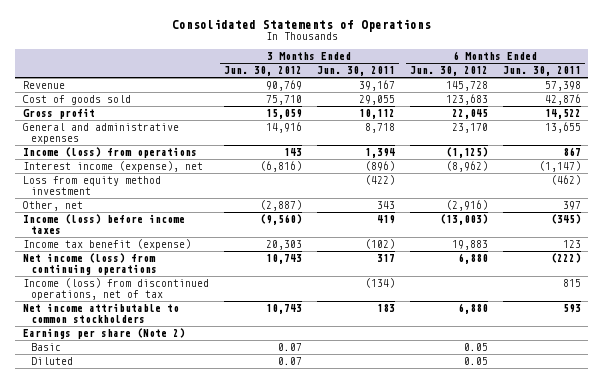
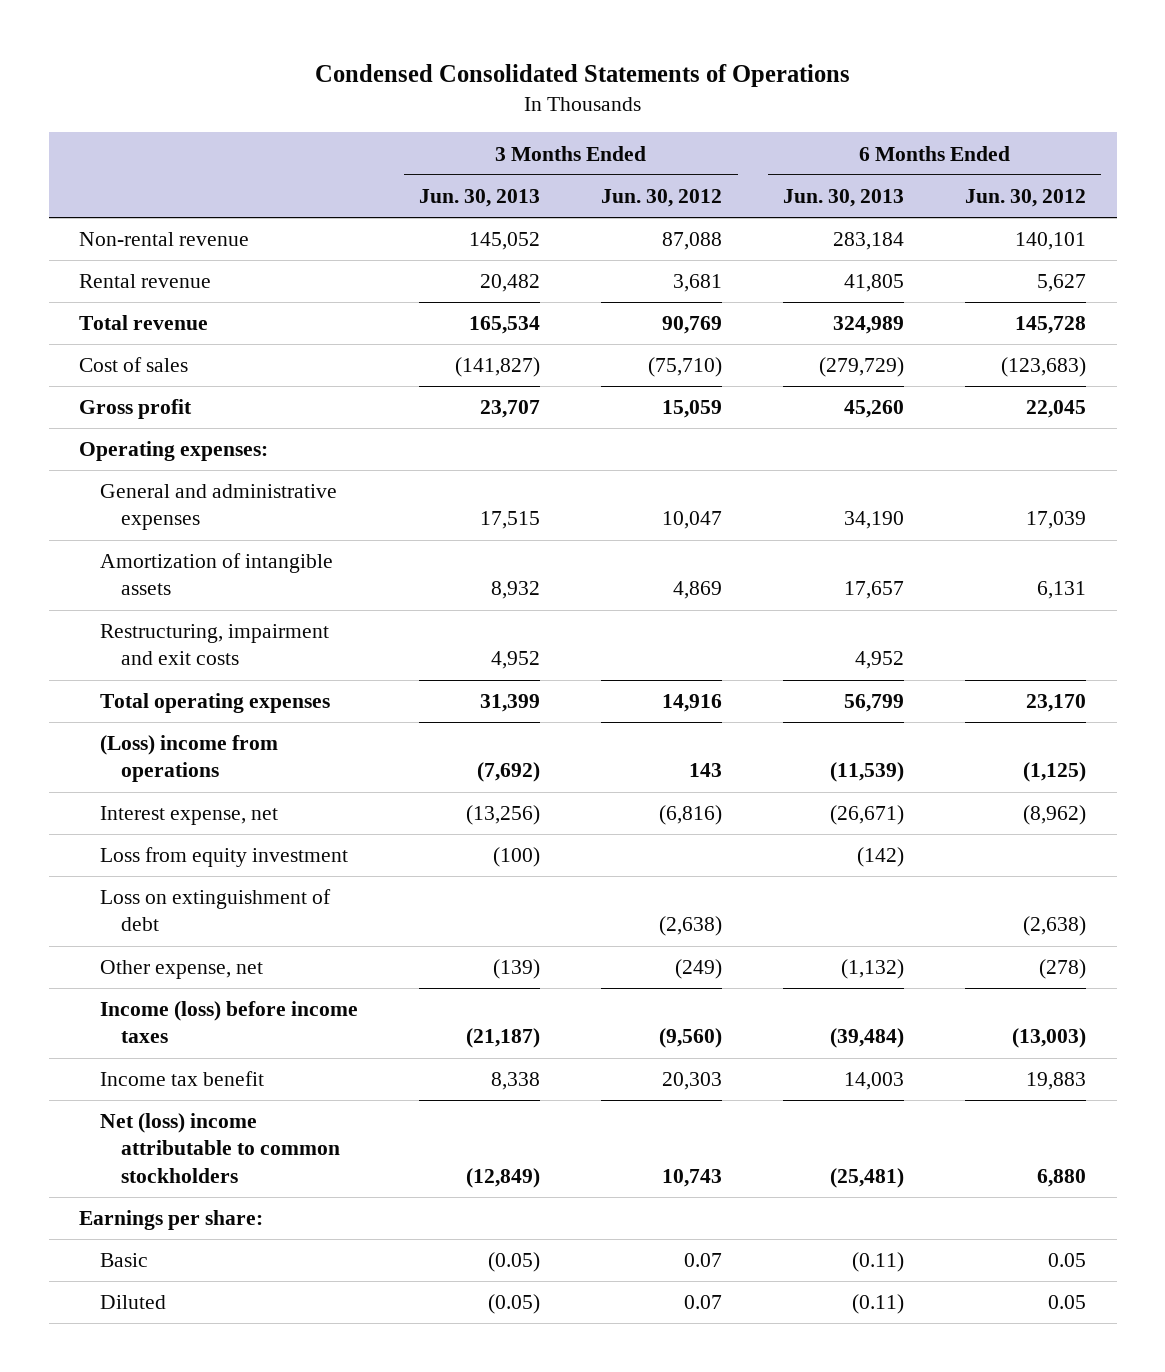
[171,18,431,32] Consolidated Statements of Operations -> [314,63,850,87] Condensed Consolidated Statements of Operations
[316,66,395,77] Jun. 30, 2011 -> none
[502,66,581,77] Jun. 30, 2011 -> none
none -> [419,189,541,208] Jun. 30, 2013
none -> [783,189,905,208] Jun. 30, 2013
none -> [79,232,250,247] Non-rental revenue
none -> [79,274,212,289] Rental revenue
[22,81,65,90] Revenue -> [79,315,209,331] Total revenue
[22,95,131,106] Cost of goods sold -> [79,357,189,373] Cost of sales
[265,95,302,106] 75,710 -> [648,357,723,378] (75,710)
[445,94,488,106] 123,683 -> [1001,357,1087,378] (123,683)
none -> [79,441,269,462] Operating expenses:
[265,122,302,134] 14,916 -> [662,511,723,530] 10,047
[451,123,488,134] 23,170 -> [1026,511,1087,530] 17,039
none -> [100,553,334,596] Amortization of intangible assets
none -> [100,624,330,666] Restructuring, impairment and exit costs
none -> [100,693,331,714] Total operating expenses
[22,147,197,159] Income (loss) from operations -> [100,735,279,783] (Loss) income from operations
[22,161,203,173] Interest income (expense), net -> [100,806,279,826] Interest expense, net
[22,176,161,195] Loss from equity method investment -> [100,847,349,868] Loss from equity investment
none -> [100,889,332,932] Loss on extinguishment of debt
[22,201,83,212] Other, net -> [100,960,264,980] Other expense, net
[259,200,302,212] (2,887) -> [675,959,723,980] (249)
[445,200,488,212] (2,916) -> [1039,959,1087,980] (278)
[22,253,158,275] Net income (loss) from continuing operations -> none
[22,278,209,300] Income (loss) from discontinued operations, net of tax -> none
[22,239,191,251] Income tax benefit (expense) -> [100,1071,265,1087] Income tax benefit
[22,303,179,323] Net income attributable to common stockholders -> [100,1113,341,1183] Net (loss) income attributable to common stockholders
[22,328,185,340] Earnings per share (Note 2) -> [79,1210,264,1231] Earnings per share:

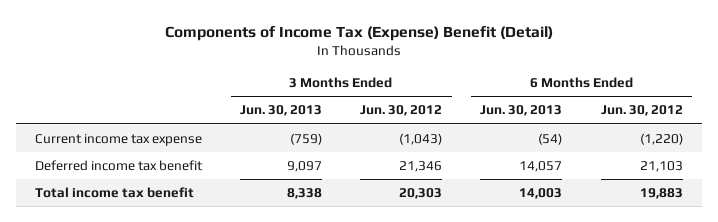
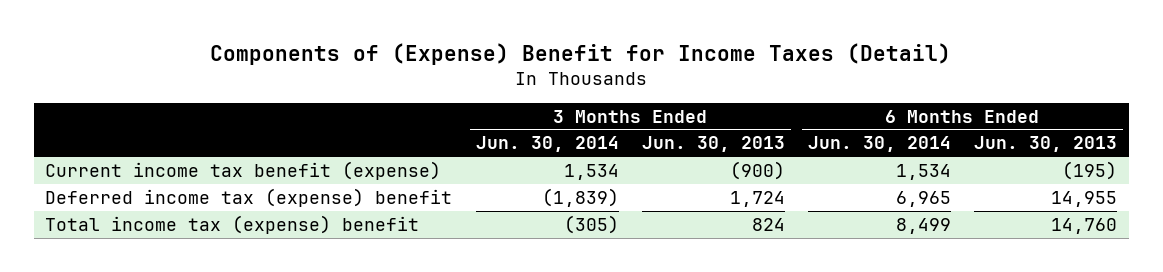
[164,26,553,42] Components of Income Tax (Expense) Benefit (Detail) -> [210,43,952,66] Components of (Expense) Benefit for Income Taxes (Detail)
[360,105,443,117] Jun. 30, 2012 -> none
[600,105,683,117] Jun. 30, 2012 -> none
none -> [475,136,619,153] Jun. 30, 2014
none -> [807,136,951,153] Jun. 30, 2014
[35,134,203,147] Current income tax expense -> [45,160,442,180] Current income tax benefit (expense)
[290,133,323,146] (759) -> [729,160,785,180] (900)
[538,133,563,146] (54) -> [1062,160,1118,180] (195)
[35,160,204,172] Deferred income tax benefit -> [45,187,453,207] Deferred income tax (expense) benefit
[287,161,323,173] 9,097 -> [729,190,785,207] 1,724
[519,161,563,173] 14,057 -> [1051,190,1118,207] 14,955
[35,187,195,199] Total income tax benefit -> [45,214,420,234] Total income tax (expense) benefit
[287,188,323,200] 8,338 -> [751,217,785,231] 824
[519,188,563,200] 14,003 -> [1051,217,1118,234] 14,760

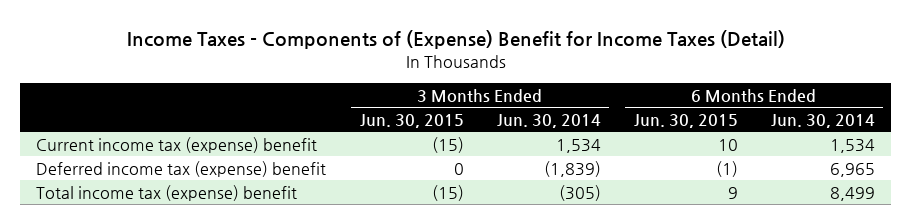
[210,43,952,66] Components of (Expense) Benefit for Income Taxes (Detail) -> [126,29,785,49] Income Taxes - Components of (Expense) Benefit for Income Taxes (Detail)
[641,136,785,153] Jun. 30, 2013 -> none
[974,136,1118,153] Jun. 30, 2013 -> none
none -> [359,113,464,128] Jun. 30, 2015
none -> [633,113,738,128] Jun. 30, 2015
[45,160,442,180] Current income tax benefit (expense) -> [36,136,318,153] Current income tax (expense) benefit

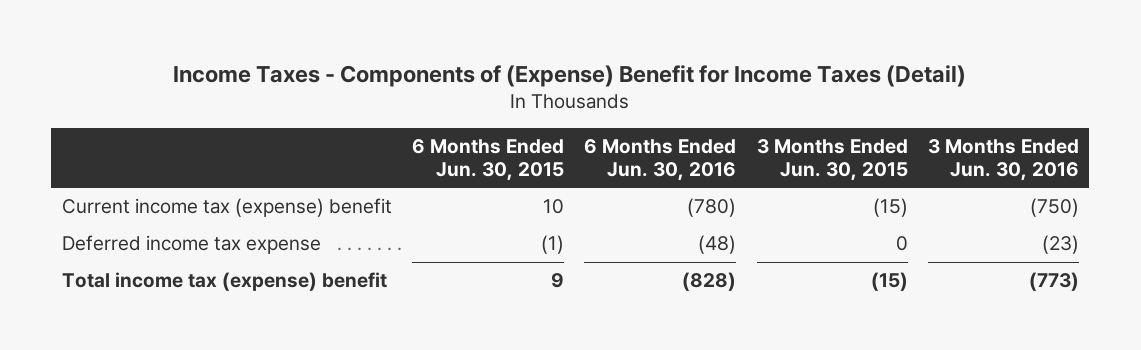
[496,113,601,128] Jun. 30, 2014 -> none
[770,113,875,128] Jun. 30, 2014 -> none
none -> [584,139,737,182] 6 Months Ended Jun. 30, 2016
none -> [928,139,1080,182] 3 Months Ended Jun. 30, 2016
[36,160,327,177] Deferred income tax (expense) benefit -> [61,235,321,255] Deferred income tax expense

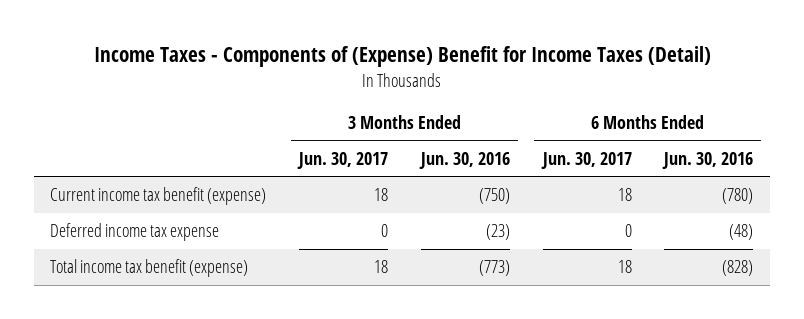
[412,139,565,182] 6 Months Ended Jun. 30, 2015 -> none
[756,139,908,182] 3 Months Ended Jun. 30, 2015 -> none
none -> [297,151,389,169] Jun. 30, 2017
none -> [540,151,632,169] Jun. 30, 2017
[61,198,392,218] Current income tax (expense) benefit -> [50,187,267,206] Current income tax benefit (expense)
[61,272,387,292] Total income tax (expense) benefit -> [50,259,249,278] Total income tax benefit (expense)

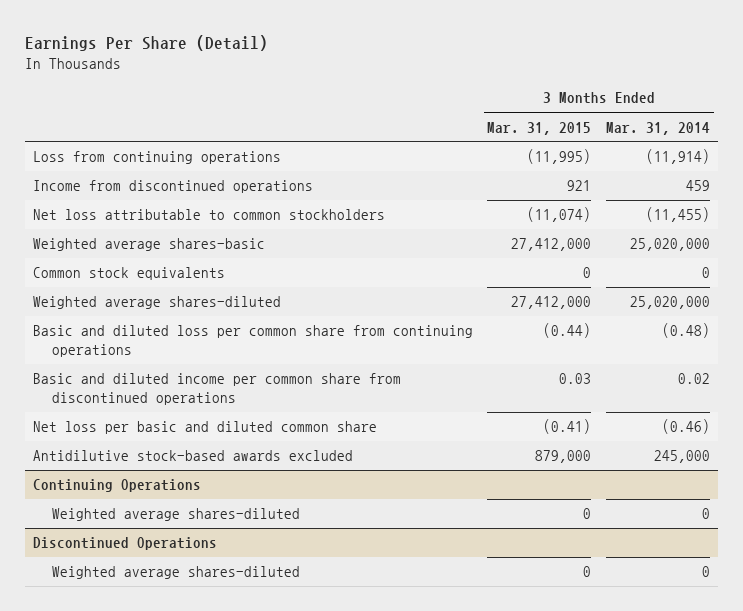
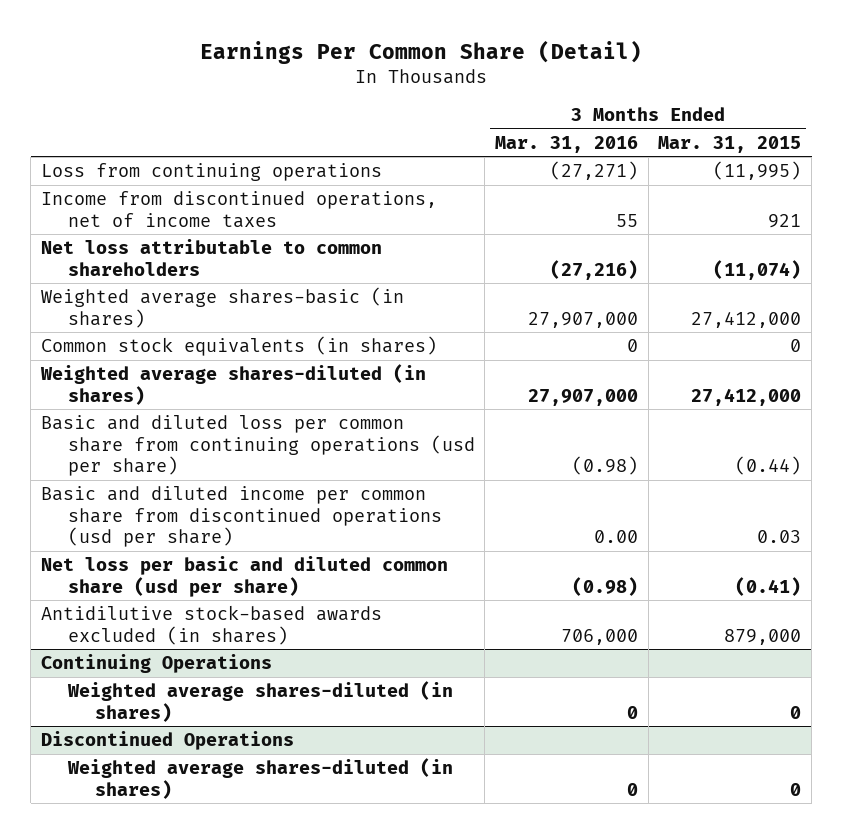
[25,35,269,52] Earnings Per Share (Detail) -> [200,39,643,64] Earnings Per Common Share (Detail)
[606,121,711,135] Mar. 31, 2014 -> none
none -> [495,135,639,153] Mar. 31, 2016
[32,180,313,194] Income from discontinued operations -> [40,191,437,228] Income from discontinued operations, net of income taxes
[32,209,385,221] Net loss attributable to common stockholders -> [40,239,382,276] Net loss attributable to common shareholders
[32,238,265,252] Weighted average shares-basic -> [40,287,404,328] Weighted average shares-basic (in shares)
[32,267,225,281] Common stock equivalents -> [40,336,437,357] Common stock equivalents (in shares)
[32,296,281,310] Weighted average shares-diluted -> [39,364,426,405] Weighted average shares-diluted (in shares)
[32,325,473,358] Basic and diluted loss per common share from continuing operations -> [40,415,475,477] Basic and diluted loss per common share from continuing operations (usd per share)
[32,373,401,406] Basic and diluted income per common share from discontinued operations -> [40,486,442,548] Basic and diluted income per common share from discontinued operations (usd per share)
[32,421,377,435] Net loss per basic and diluted common share -> [40,556,448,597] Net loss per basic and diluted common share (usd per share)
[32,450,353,462] Antidilutive stock-based awards excluded -> [40,605,382,645] Antidilutive stock-based awards excluded (in shares)
[52,508,301,522] Weighted average shares-diluted -> [66,681,453,722] Weighted average shares-diluted (in shares)
[52,566,301,580] Weighted average shares-diluted -> [66,758,453,799] Weighted average shares-diluted (in shares)

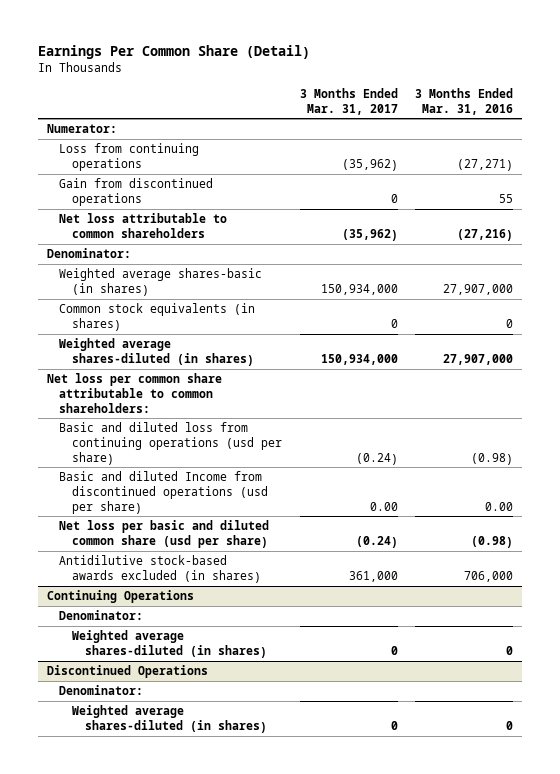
[658,135,802,153] Mar. 31, 2015 -> none
none -> [299,87,398,115] 3 Months Ended Mar. 31, 2017
none -> [46,124,117,134] Numerator:
[40,191,437,228] Income from discontinued operations, net of income taxes -> [59,178,214,206] Gain from discontinued operations
none -> [46,248,131,259] Denominator:
none -> [46,373,222,413] Net loss per common share attributable to common shareholders:
[40,415,475,477] Basic and diluted loss per common share from continuing operations (usd per share) -> [59,422,283,465] Basic and diluted loss from continuing operations (usd per share)
[40,486,442,548] Basic and diluted income per common share from discontinued operations (usd per share) -> [59,471,269,514] Basic and diluted Income from discontinued operations (usd per share)
none -> [59,610,144,621] Denominator:
none -> [59,685,144,696] Denominator:

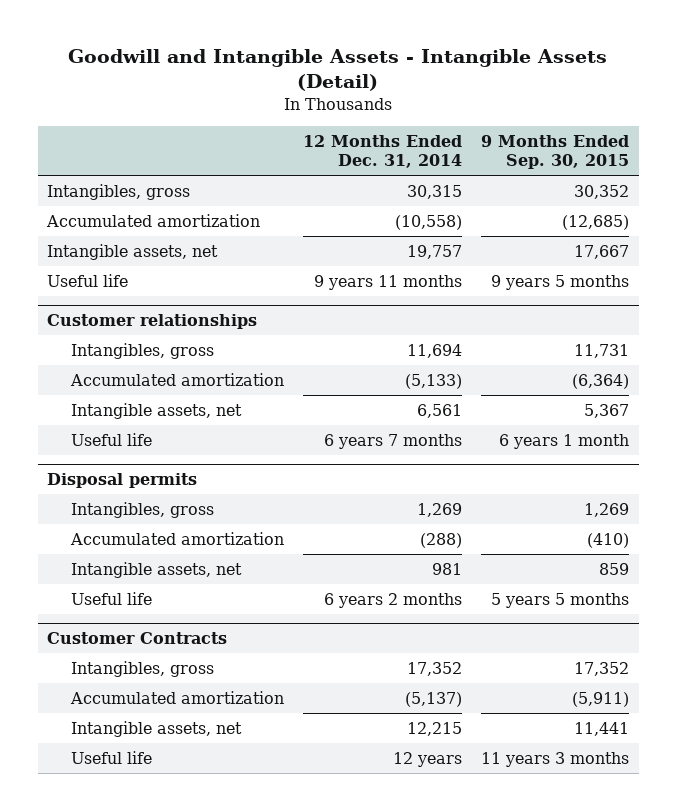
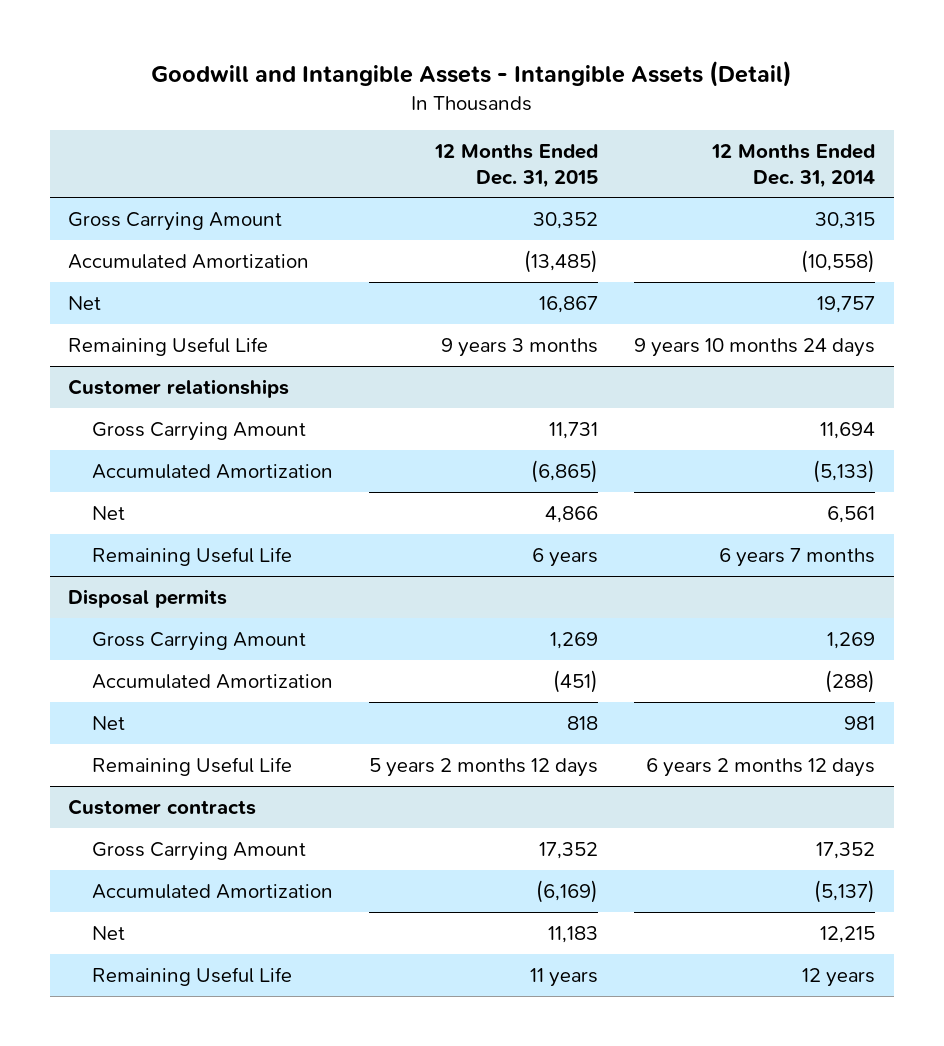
[481,134,630,170] 9 Months Ended Sep. 30, 2015 -> none
none -> [434,143,599,188] 12 Months Ended Dec. 31, 2015
[47,183,191,200] Intangibles, gross -> [68,211,283,231] Gross Carrying Amount
[46,213,261,227] Accumulated amortization -> [68,253,310,269] Accumulated Amortization
[47,243,219,260] Intangible assets, net -> [68,295,102,310] Net
[47,273,129,287] Useful life -> [68,336,269,356] Remaining Useful Life
[314,274,463,290] 9 years 11 months -> [634,337,876,357] 9 years 10 months 24 days
[71,342,215,359] Intangibles, gross -> [91,421,306,441] Gross Carrying Amount
[70,372,285,386] Accumulated amortization -> [91,463,333,479] Accumulated Amortization
[71,402,243,419] Intangible assets, net -> [91,505,125,520] Net
[71,432,153,446] Useful life -> [91,546,292,566] Remaining Useful Life
[71,501,215,518] Intangibles, gross -> [91,631,306,651] Gross Carrying Amount
[70,531,285,545] Accumulated amortization -> [91,673,333,689] Accumulated Amortization
[71,561,243,578] Intangible assets, net -> [91,715,125,730] Net
[71,591,153,605] Useful life -> [91,756,292,776] Remaining Useful Life
[324,592,463,608] 6 years 2 months -> [646,757,876,777] 6 years 2 months 12 days
[47,632,228,645] Customer Contracts -> [68,798,257,815] Customer contracts
[71,660,215,677] Intangibles, gross -> [91,841,306,861] Gross Carrying Amount
[70,690,285,704] Accumulated amortization -> [91,883,333,899] Accumulated Amortization
[71,720,243,737] Intangible assets, net -> [91,925,125,940] Net
[71,750,153,764] Useful life -> [91,966,292,986] Remaining Useful Life

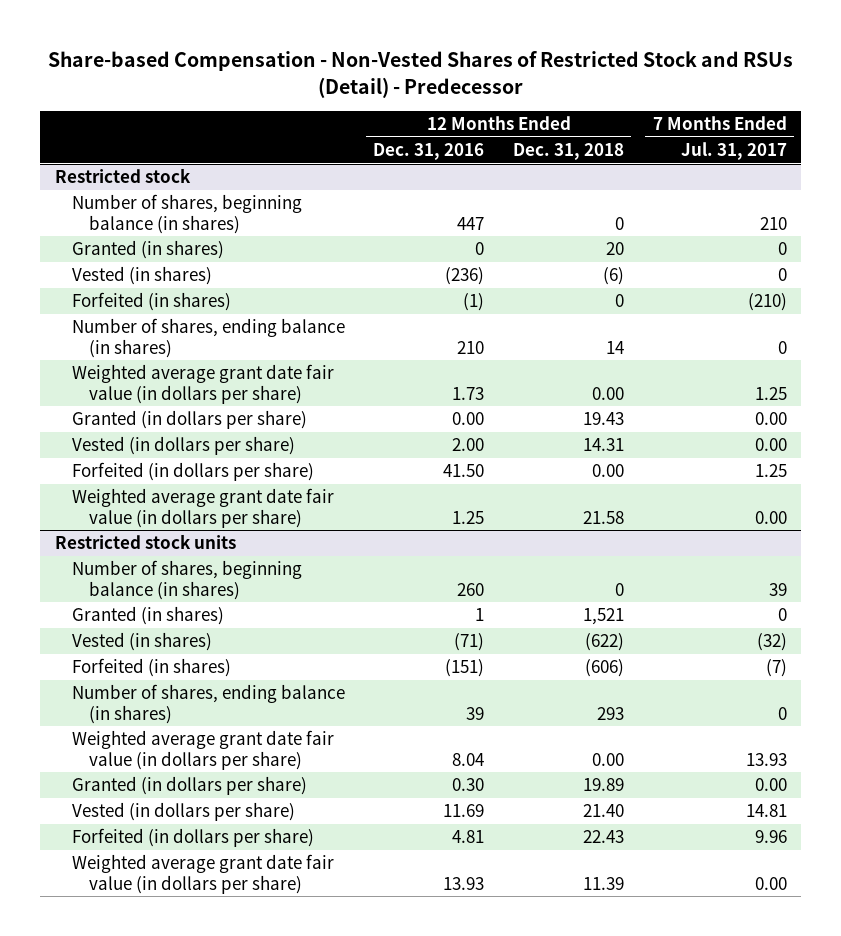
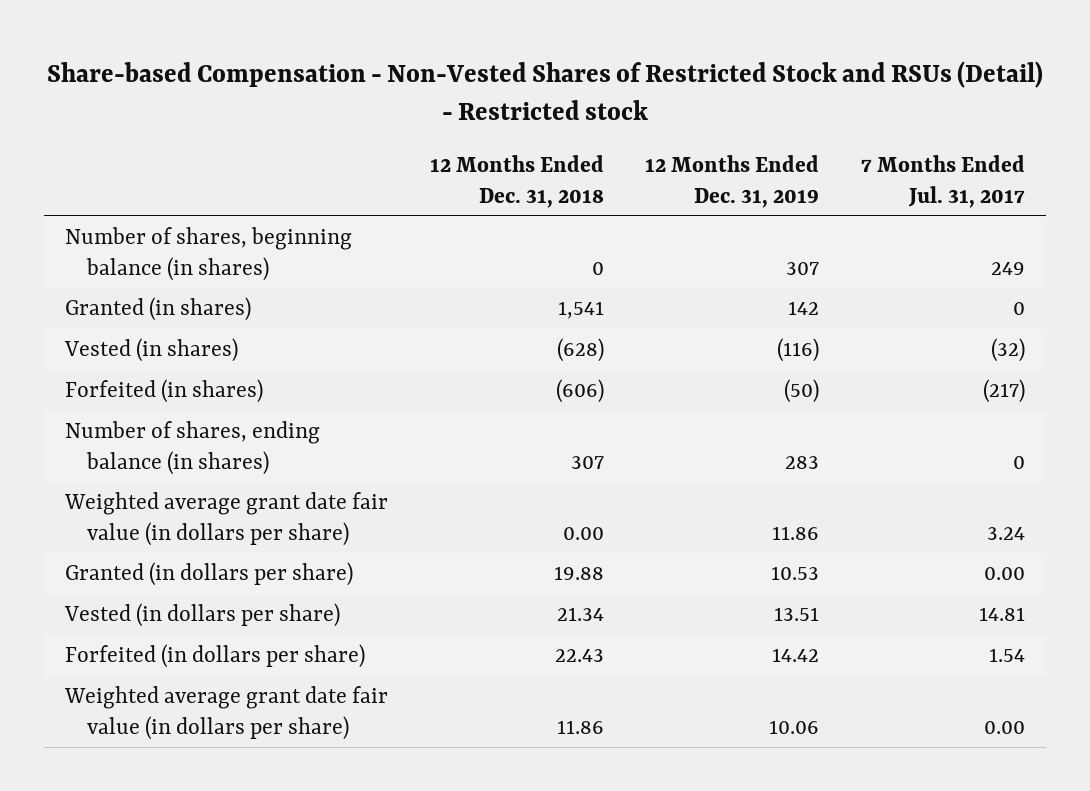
[47,50,793,98] Share-based Compensation - Non-Vested Shares of Restricted Stock and RSUs (Detail) - Predecessor -> [46,60,1043,121] Share-based Compensation - Non-Vested Shares of Restricted Stock and RSUs (Detail) - Restricted stock
[373,143,485,161] Dec. 31, 2016 -> none
none -> [645,155,820,208] 12 Months Ended Dec. 31, 2019
[54,168,191,184] Restricted stock -> none
[54,534,236,550] Restricted stock units -> none
[71,560,302,600] Number of shares, beginning balance (in shares) -> none
[71,606,224,626] Granted (in shares) -> none
[71,632,212,652] Vested (in shares) -> none
[71,658,231,678] Forfeited (in shares) -> none
[71,684,345,724] Number of shares, ending balance (in shares) -> none
[71,730,334,770] Weighted average grant date fair value (in dollars per share) -> none
[71,776,307,796] Granted (in dollars per share) -> none
[71,802,295,822] Vested (in dollars per share) -> none
[71,828,314,848] Forfeited (in dollars per share) -> none
[71,854,334,894] Weighted average grant date fair value (in dollars per share) -> none
[759,216,787,230] 210 -> [991,261,1026,275] 249
[605,242,624,256] 20 -> [557,301,604,320] 1,541
[602,267,624,286] (6) -> [556,338,604,363] (628)
[777,268,787,282] 0 -> [991,338,1026,363] (32)
[614,294,624,308] 0 -> [555,379,604,404] (606)
[747,293,787,312] (210) -> [983,379,1026,404] (217)
[605,340,624,354] 14 -> [570,455,604,469] 307
[754,386,787,400] 1.25 -> [987,526,1026,540] 3.24
[582,412,624,426] 19.43 -> [553,566,604,581] 19.88
[582,438,624,452] 14.31 -> [556,607,604,622] 21.34
[754,438,787,452] 0.00 -> [979,607,1026,622] 14.81
[591,464,624,478] 0.00 -> [554,649,604,663] 22.43
[754,464,787,478] 1.25 -> [989,648,1026,663] 1.54
[582,510,624,524] 21.58 -> [556,719,604,734] 11.86

